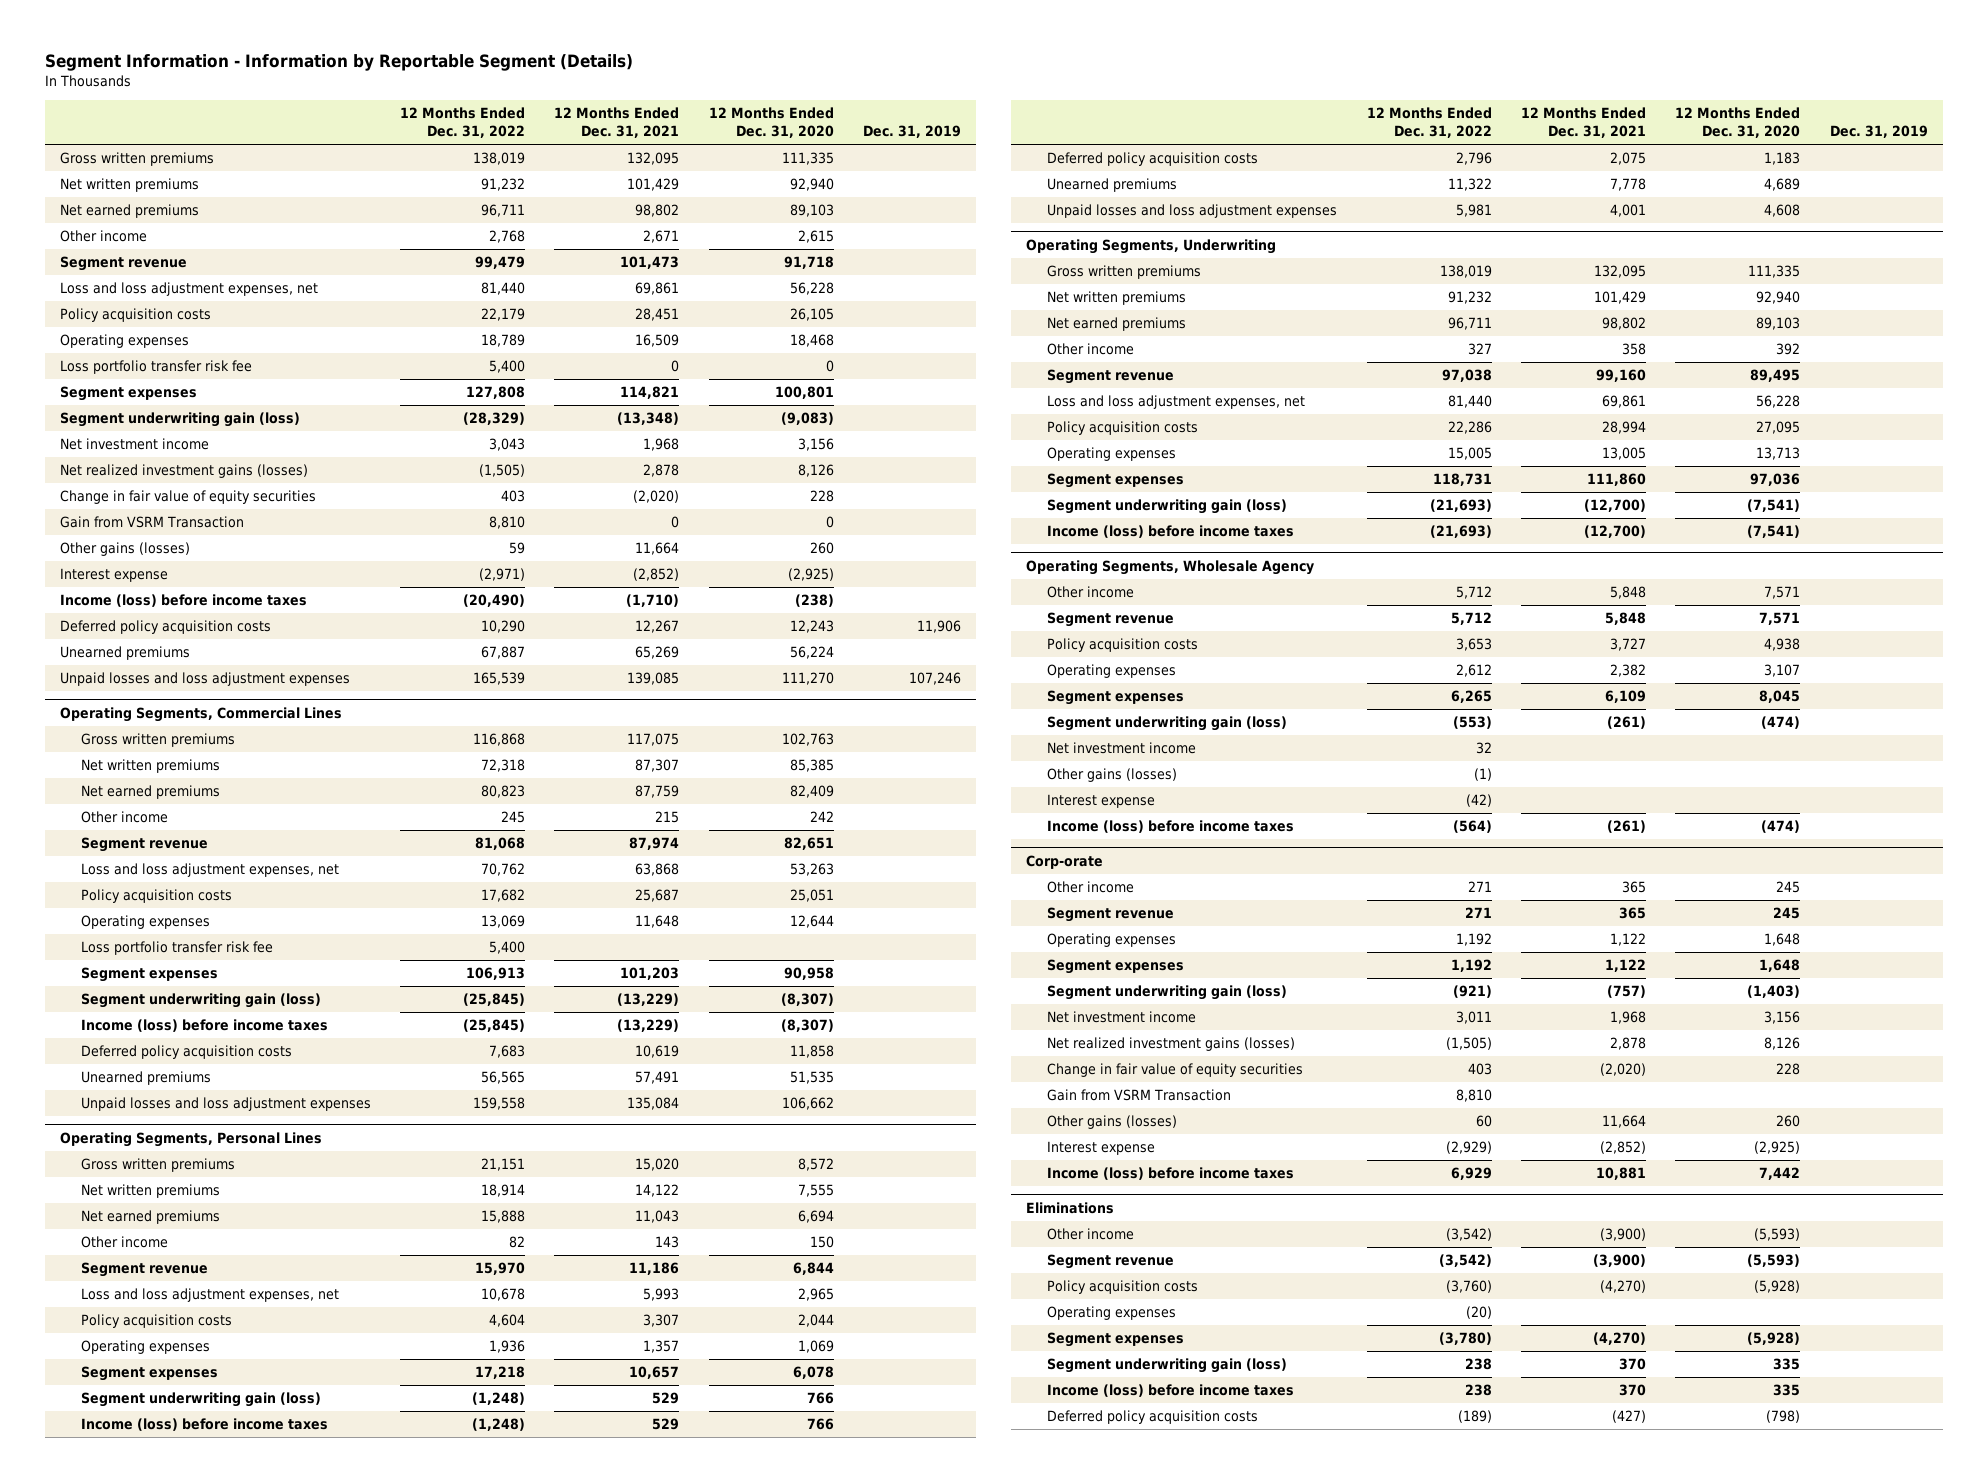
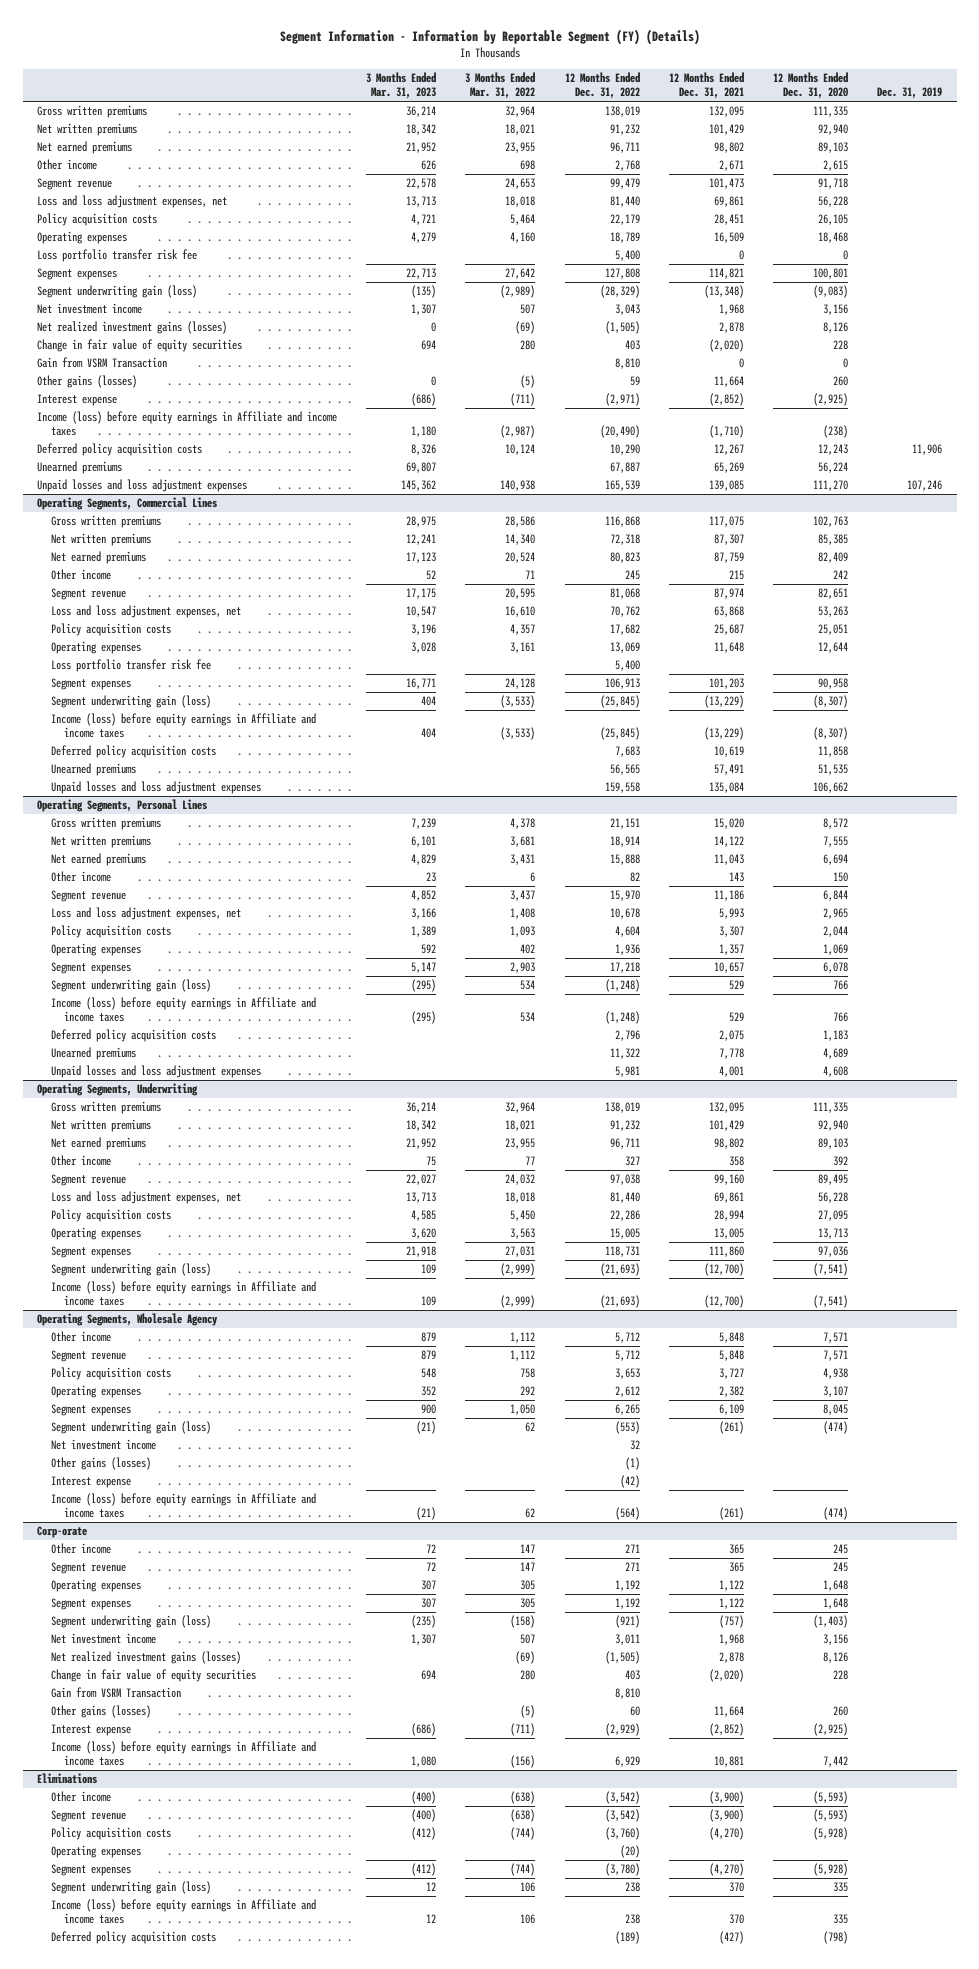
[44,53,633,71] Segment Information - Information by Reportable Segment (Details) -> [279,29,700,46] Segment Information - Information by Reportable Segment (FY) (Details)
none -> [366,72,437,100] 3 Months Ended Mar. 31, 2023
none -> [465,72,536,100] 3 Months Ended Mar. 31, 2022
[59,594,307,608] Income (loss) before income taxes -> [37,410,338,437] Income (loss) before equity earnings in Affiliate and income taxes
[80,1019,328,1033] Income (loss) before income taxes -> [50,712,316,739] Income (loss) before equity earnings in Affiliate and income taxes
[80,1418,328,1432] Income (loss) before income taxes -> [50,996,316,1023] Income (loss) before equity earnings in Affiliate and income taxes
[1047,525,1295,539] Income (loss) before income taxes -> [50,1280,316,1307] Income (loss) before equity earnings in Affiliate and income taxes
[1047,820,1295,834] Income (loss) before income taxes -> [50,1492,316,1519] Income (loss) before equity earnings in Affiliate and income taxes
[1047,1167,1295,1181] Income (loss) before income taxes -> [50,1740,316,1767] Income (loss) before equity earnings in Affiliate and income taxes
[1047,1384,1295,1398] Income (loss) before income taxes -> [50,1898,316,1925] Income (loss) before equity earnings in Affiliate and income taxes

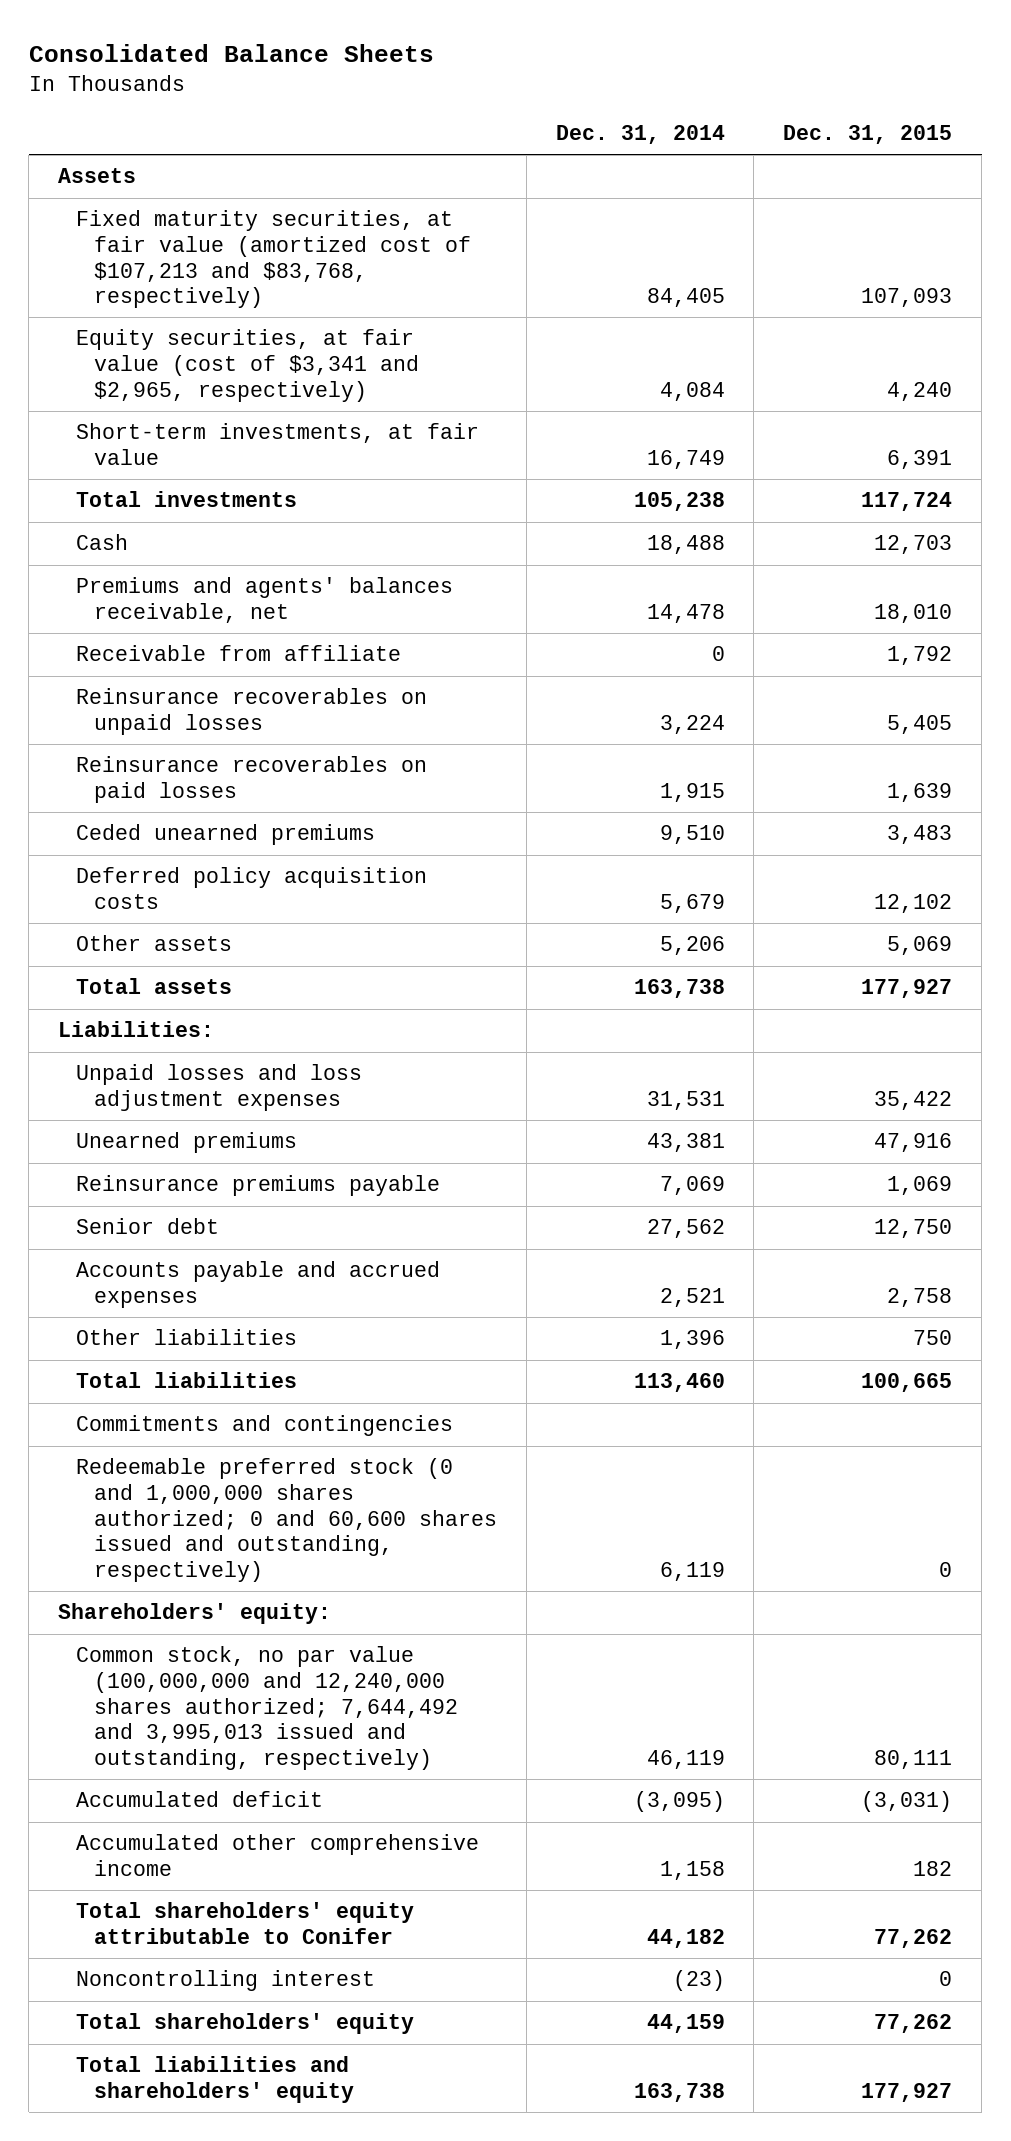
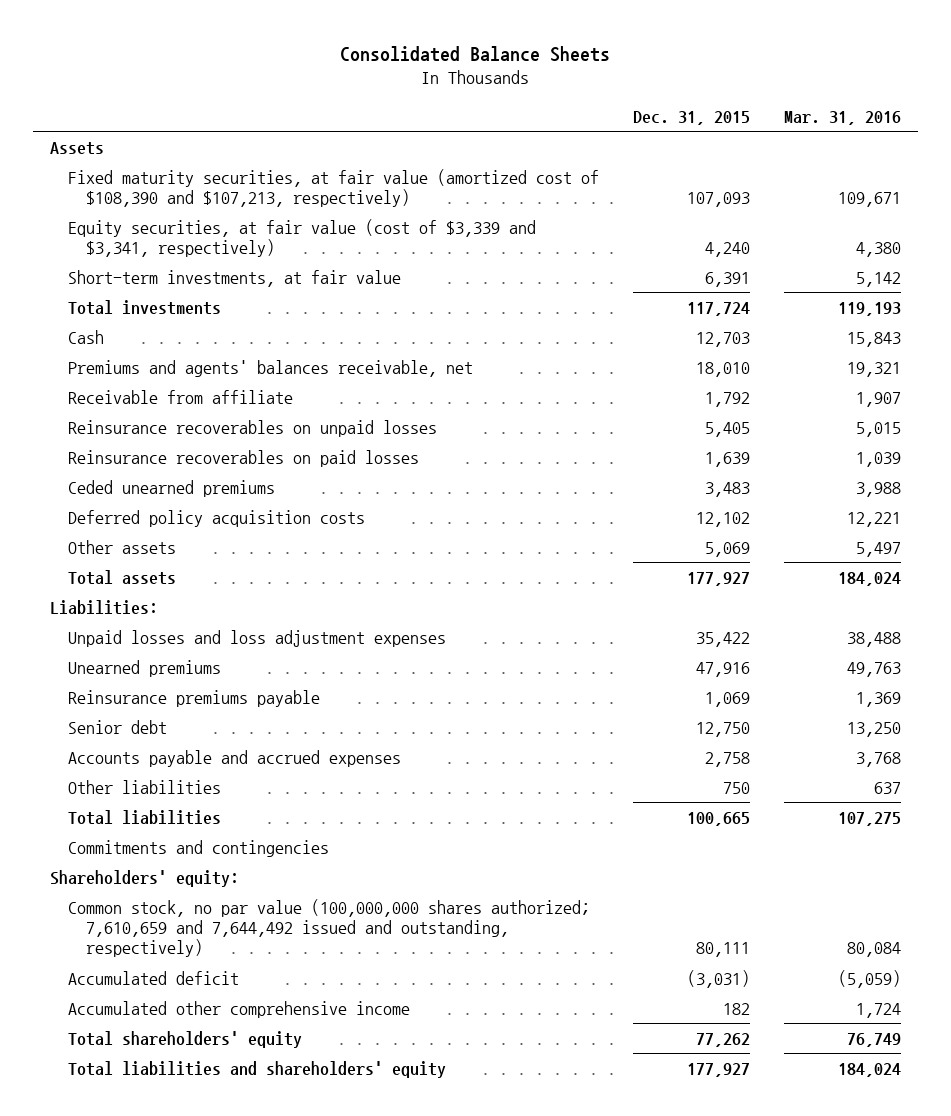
[555,125,725,145] Dec. 31, 2014 -> none
none -> [784,110,902,125] Mar. 31, 2016
[76,210,471,309] Fixed maturity securities, at fair value (amortized cost of $107,213 and $83,768, respectively) -> [67,168,599,207] Fixed maturity securities, at fair value (amortized cost of $108,390 and $107,213, respectively)
[76,329,419,402] Equity securities, at fair value (cost of $3,341 and $2,965, respectively) -> [67,218,536,257] Equity securities, at fair value (cost of $3,339 and $3,341, respectively)
[76,1458,497,1582] Redeemable preferred stock (0 and 1,000,000 shares authorized; 0 and 60,600 shares issued and outstanding, respectively) -> none
[76,1646,458,1770] Common stock, no par value (100,000,000 and 12,240,000 shares authorized; 7,644,492 and 3,995,013 issued and outstanding, respectively) -> [67,898,590,958] Common stock, no par value (100,000,000 shares authorized; 7,610,659 and 7,644,492 issued and outstanding, respectively)
[76,1902,415,1944] Total shareholders' equity attributable to Conifer -> none
[76,1970,376,1992] Noncontrolling interest -> none

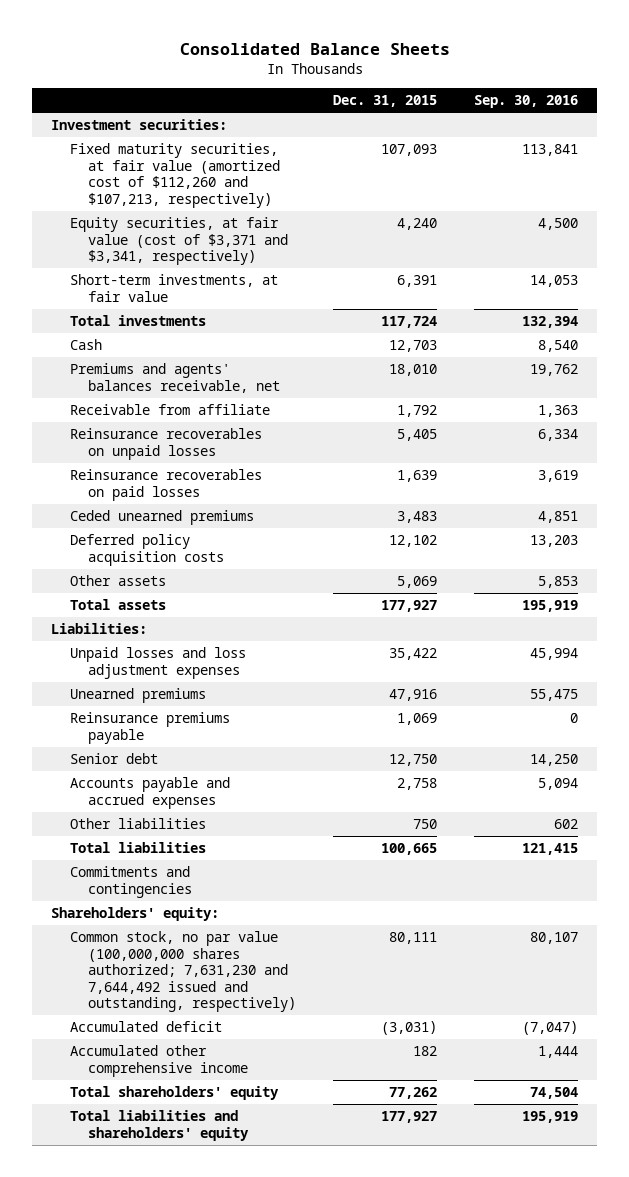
[784,110,902,125] Mar. 31, 2016 -> none
none -> [474,95,579,109] Sep. 30, 2016
[49,141,104,155] Assets -> none
none -> [50,119,227,131] Investment securities:
[67,168,599,207] Fixed maturity securities, at fair value (amortized cost of $108,390 and $107,213, respectively) -> [69,143,281,208] Fixed maturity securities, at fair value (amortized cost of $112,260 and $107,213, respectively)
[67,218,536,257] Equity securities, at fair value (cost of $3,339 and $3,341, respectively) -> [69,217,289,266] Equity securities, at fair value (cost of $3,371 and $3,341, respectively)
[67,898,590,958] Common stock, no par value (100,000,000 shares authorized; 7,610,659 and 7,644,492 issued and outstanding, respectively) -> [69,931,297,1013] Common stock, no par value (100,000,000 shares authorized; 7,631,230 and 7,644,492 issued and outstanding, respectively)

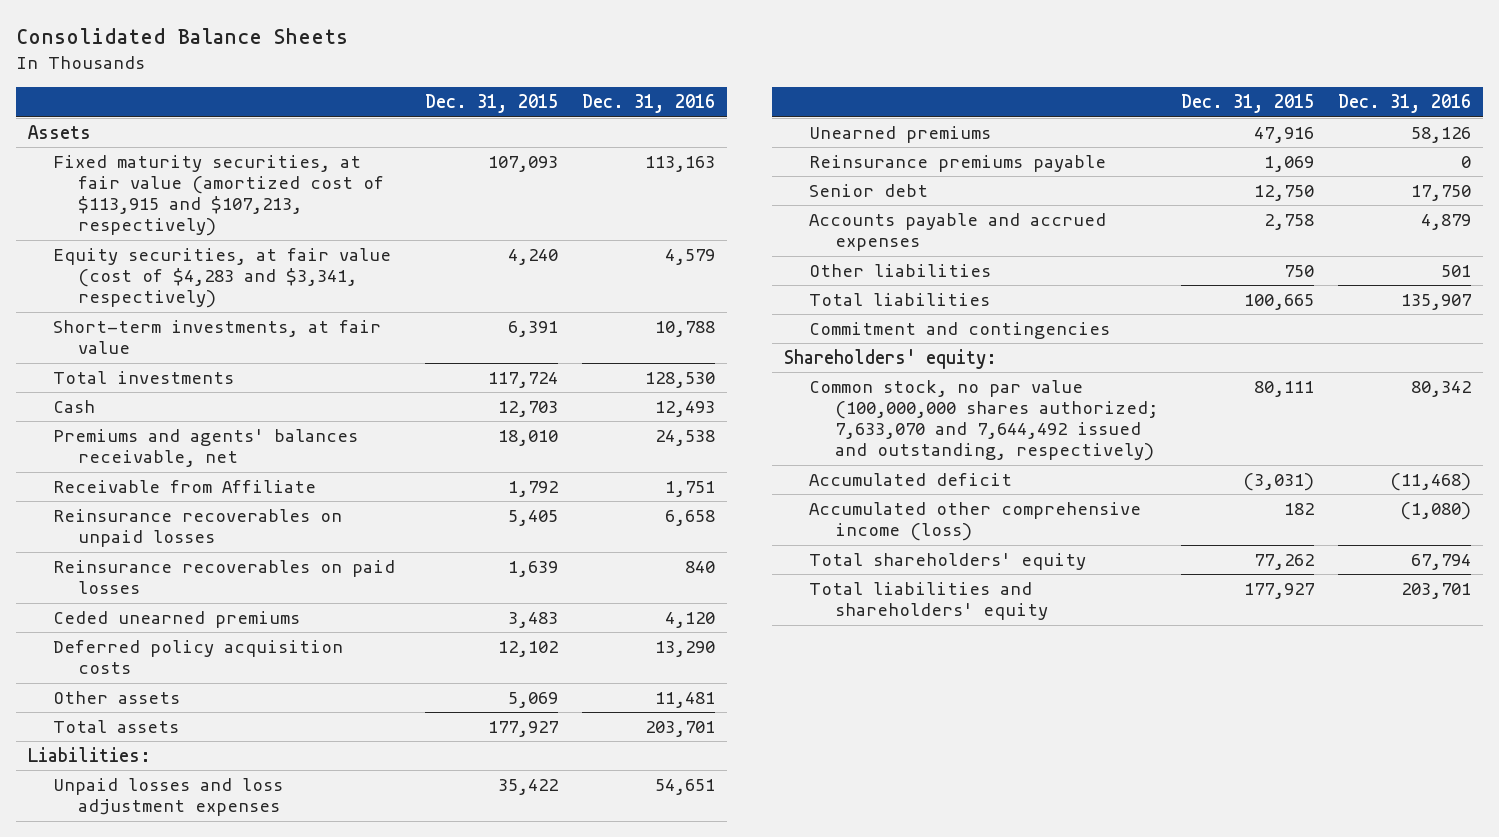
[474,95,579,109] Sep. 30, 2016 -> none
none -> [581,94,715,114] Dec. 31, 2016
[50,119,227,131] Investment securities: -> none
none -> [27,125,91,140] Assets
[69,143,281,208] Fixed maturity securities, at fair value (amortized cost of $112,260 and $107,213, respectively) -> [52,155,385,237] Fixed maturity securities, at fair value (amortized cost of $113,915 and $107,213, respectively)
[69,217,289,266] Equity securities, at fair value (cost of $3,371 and $3,341, respectively) -> [52,248,391,309] Equity securities, at fair value (cost of $4,283 and $3,341, respectively)
[69,404,270,416] Receivable from affiliate -> [52,480,316,494] Receivable from Affiliate
[69,866,193,898] Commitments and contingencies -> [809,322,1111,340] Commitment and contingencies
[69,931,297,1013] Common stock, no par value (100,000,000 shares authorized; 7,631,230 and 7,644,492 issued and outstanding, respectively) -> [809,380,1158,462] Common stock, no par value (100,000,000 shares authorized; 7,633,070 and 7,644,492 issued and outstanding, respectively)
[69,1045,249,1077] Accumulated other comprehensive income -> [809,502,1142,542] Accumulated other comprehensive income (loss)

